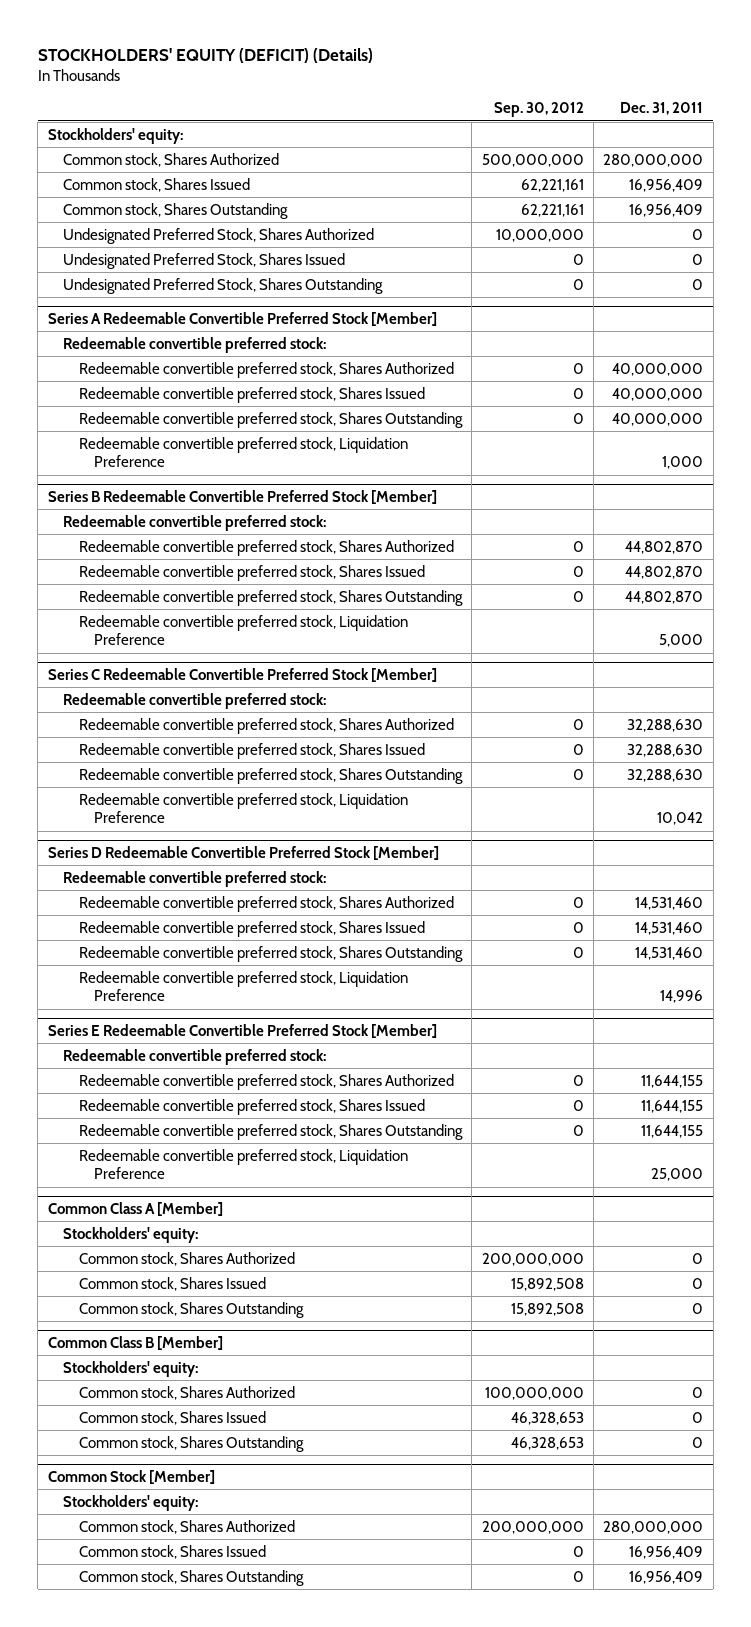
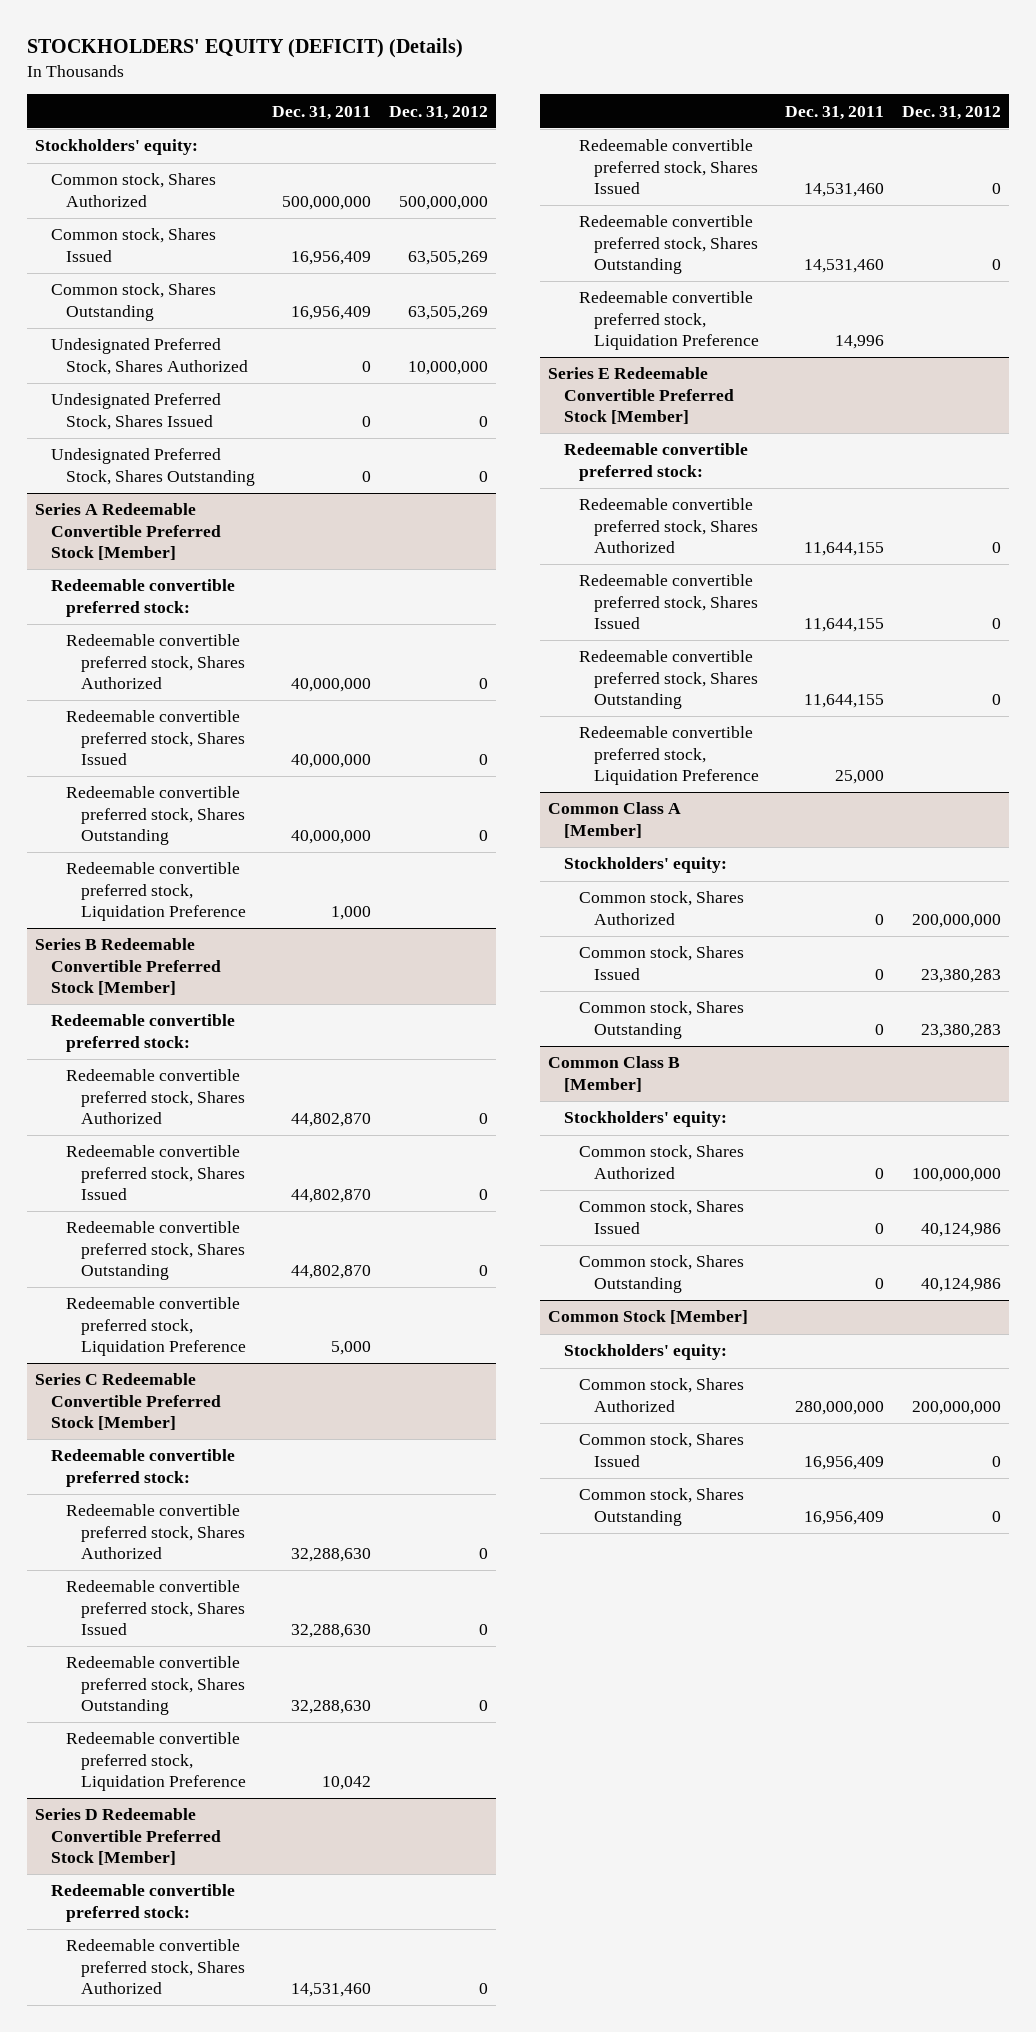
[493,102,584,118] Sep. 30, 2012 -> none
none -> [388,105,488,120] Dec. 31, 2012
[603,153,704,167] 280,000,000 -> [282,195,372,210] 500,000,000

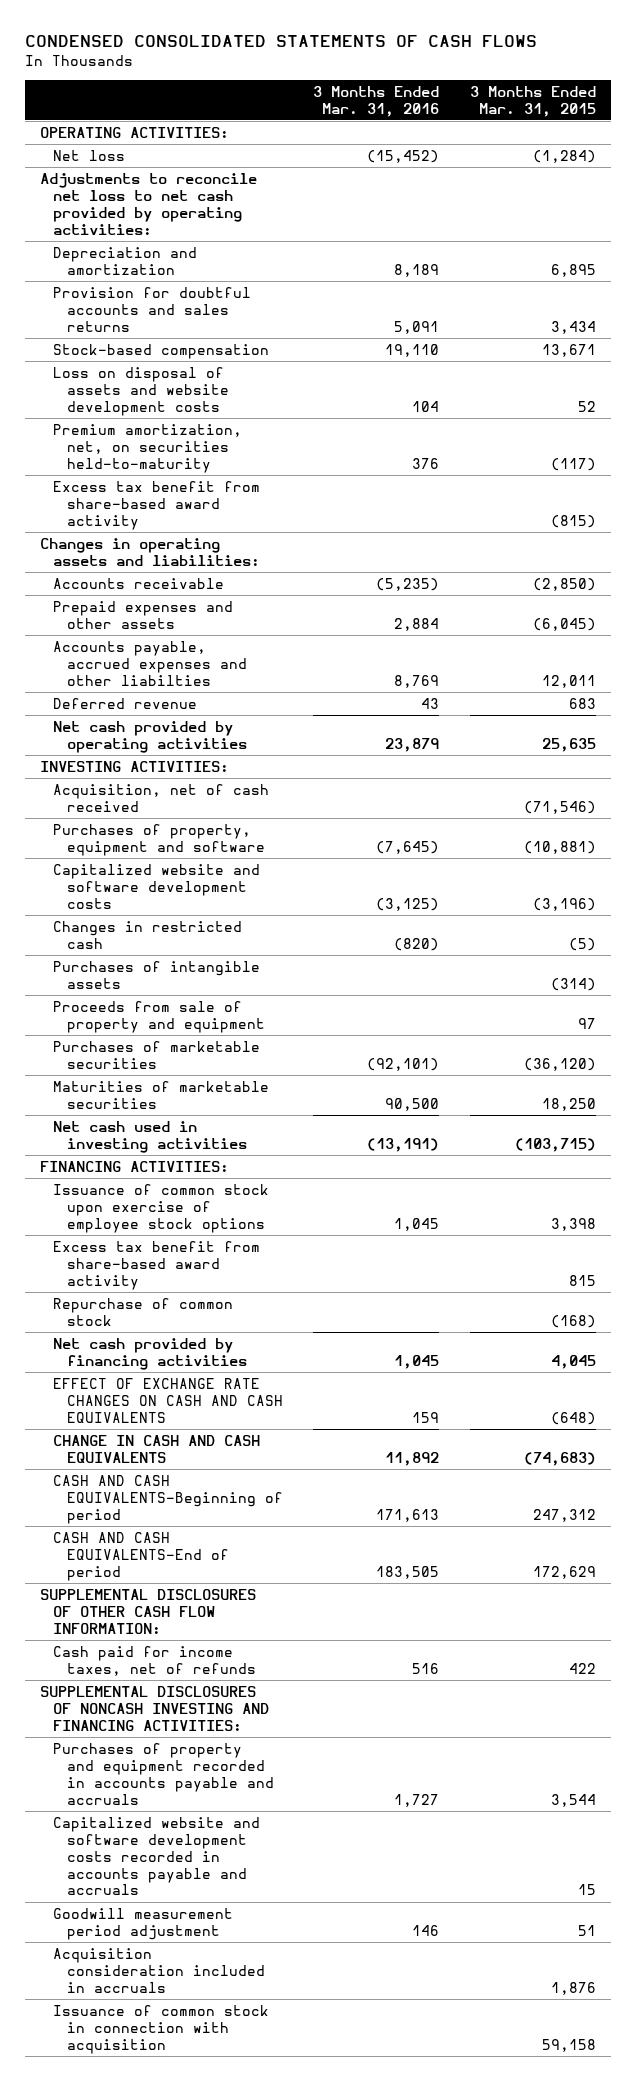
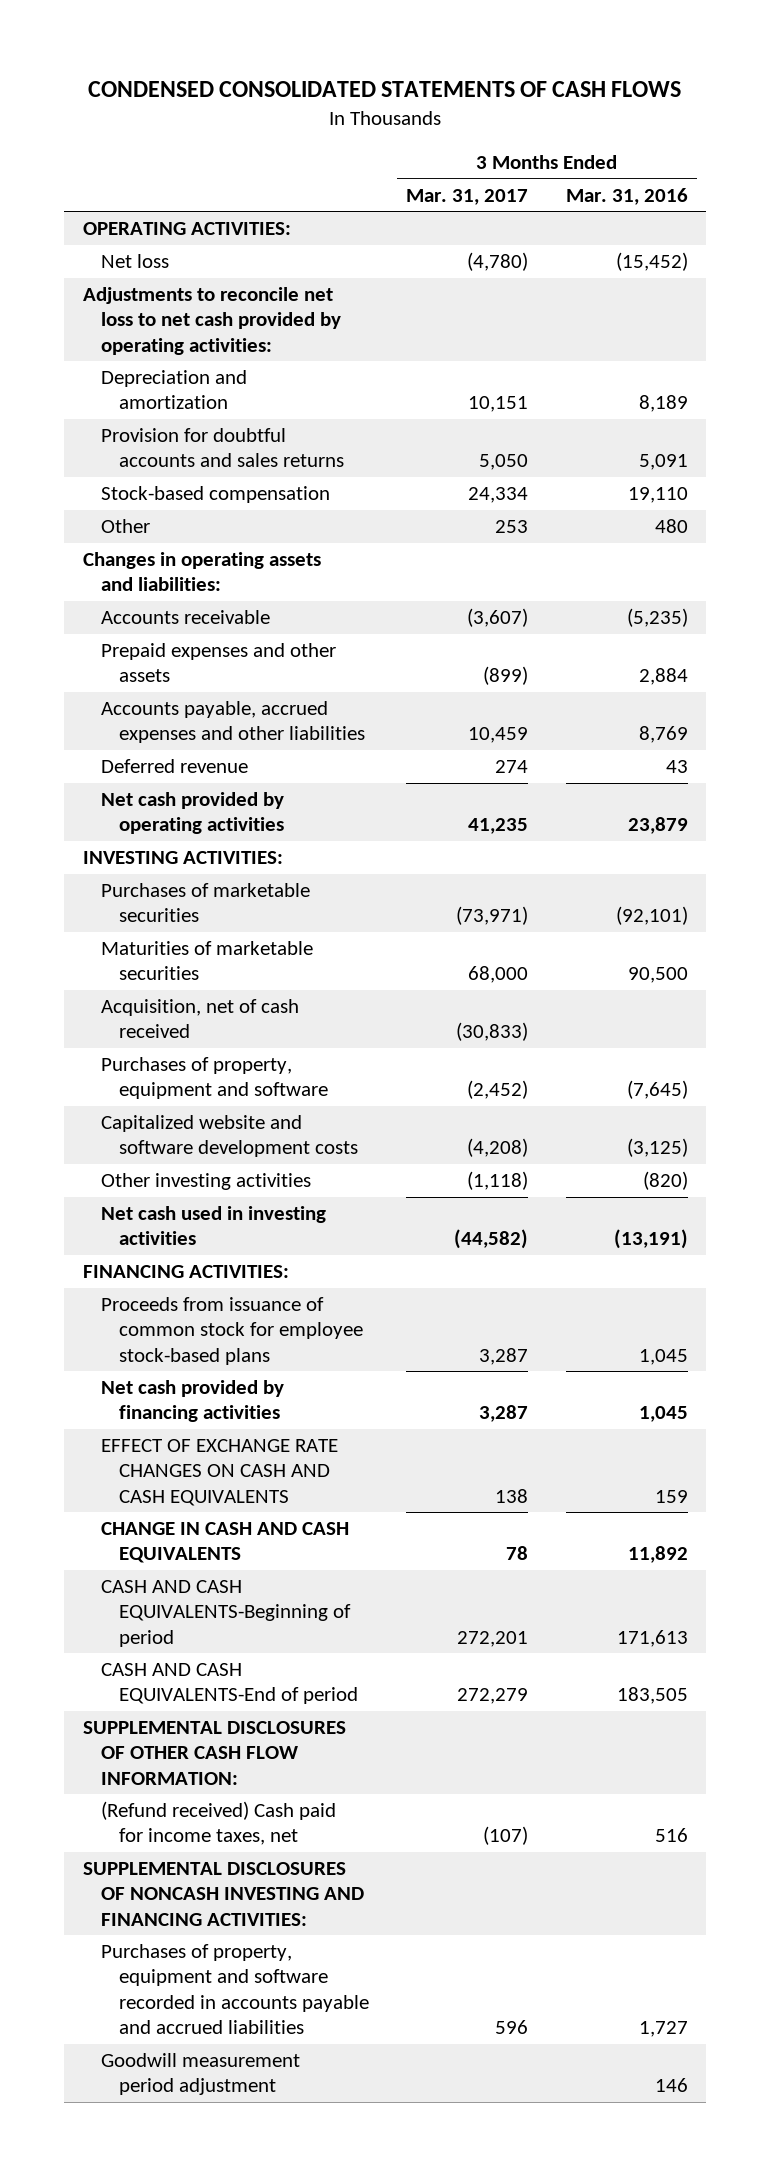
[470,85,597,117] 3 Months Ended Mar. 31, 2015 -> none
none -> [406,188,529,205] Mar. 31, 2017
[53,366,229,416] Loss on disposal of assets and website development costs -> none
[53,423,243,473] Premium amortization, net, on securities held-to-maturity -> none
[53,480,261,530] Excess tax benefit from share-based award activity -> none
none -> [100,519,150,534] Other
[53,640,247,686] Accounts payable, accrued expenses and other liabilties -> [100,701,366,744] Accounts payable, accrued expenses and other liabilities
[53,1040,261,1069] Purchases of marketable securities -> [100,883,310,923] Purchases of marketable securities
[53,1080,270,1109] Maturities of marketable securities -> [100,941,313,981] Maturities of marketable securities
[53,920,243,949] Changes in restricted cash -> none
[53,960,261,989] Purchases of intangible assets -> none
[53,1000,265,1033] Proceeds from sale of property and equipment -> none
none -> [100,1173,311,1191] Other investing activities
[53,1240,261,1290] Excess tax benefit from share-based award activity -> none
[53,1297,234,1326] Repurchase of common stock -> none
[53,1183,270,1233] Issuance of common stock upon exercise of employee stock options -> [100,1297,364,1365] Proceeds from issuance of common stock for employee stock-based plans
[53,1645,256,1676] Cash paid for income taxes, net of refunds -> [100,1801,336,1846] (Refund received) Cash paid for income taxes, net
[53,1816,261,1896] Capitalized website and software development costs recorded in accounts payable and accruals -> none
[53,1742,274,1805] Purchases of property and equipment recorded in accounts payable and accruals -> [100,1944,370,2035] Purchases of property, equipment and software recorded in accounts payable and accrued liabilities
[53,1947,265,1993] Acquisition consideration included in accruals -> none
[53,2004,270,2054] Issuance of common stock in connection with acquisition -> none

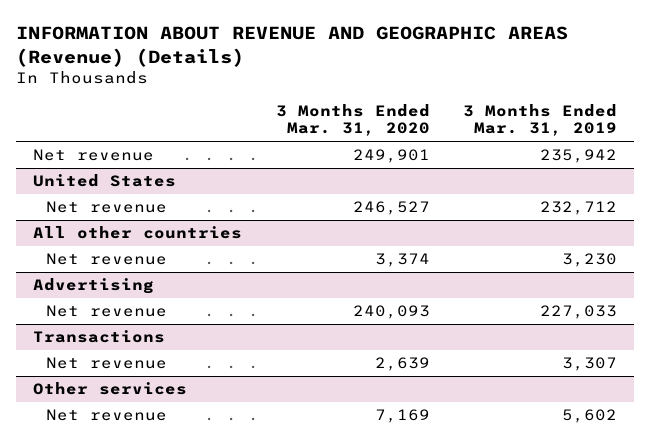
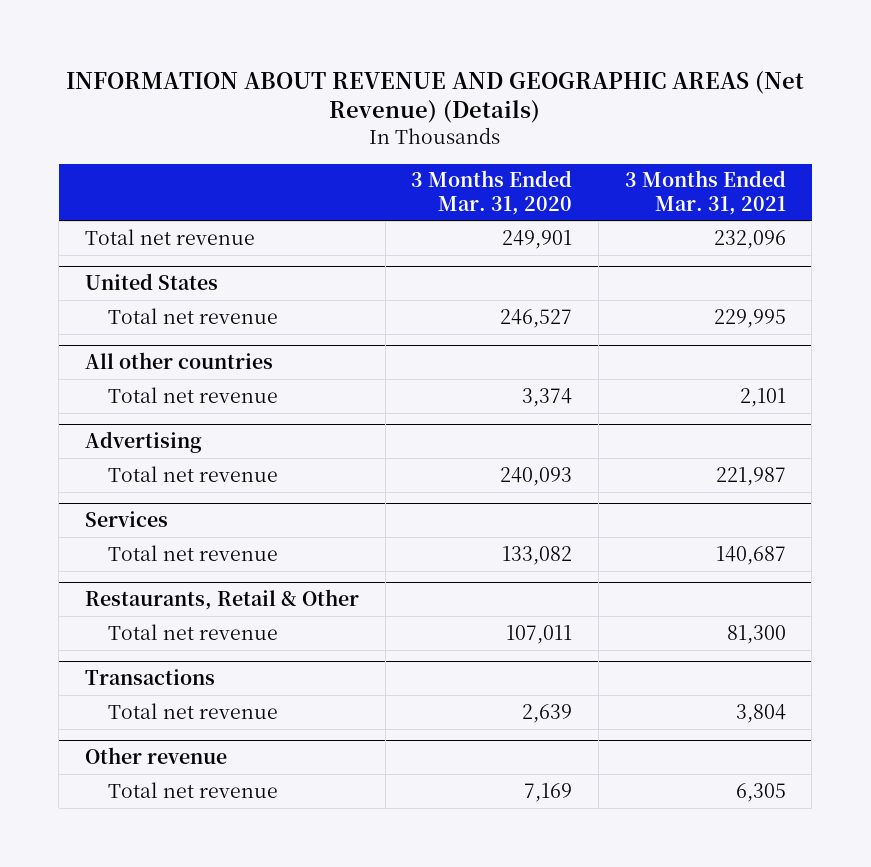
[16,26,569,67] INFORMATION ABOUT REVENUE AND GEOGRAPHIC AREAS (Revenue) (Details) -> [66,70,805,124] INFORMATION ABOUT REVENUE AND GEOGRAPHIC AREAS (Net Revenue) (Details)
[463,104,618,137] 3 Months Ended Mar. 31, 2019 -> none
none -> [624,170,786,215] 3 Months Ended Mar. 31, 2021
[32,149,154,162] Net revenue -> [84,228,255,245] Total net revenue
[45,201,167,214] Net revenue -> [108,307,279,324] Total net revenue
[45,253,167,266] Net revenue -> [108,386,279,403] Total net revenue
[45,305,167,318] Net revenue -> [108,465,279,482] Total net revenue
none -> [84,511,168,528] Services
none -> [108,544,279,561] Total net revenue
none -> [84,589,359,611] Restaurants, Retail & Other
none -> [108,623,279,640] Total net revenue
[32,382,187,396] Other services -> none
[45,357,167,370] Net revenue -> [108,702,279,719] Total net revenue
none -> [84,747,227,765] Other revenue
[45,409,167,422] Net revenue -> [108,781,279,798] Total net revenue

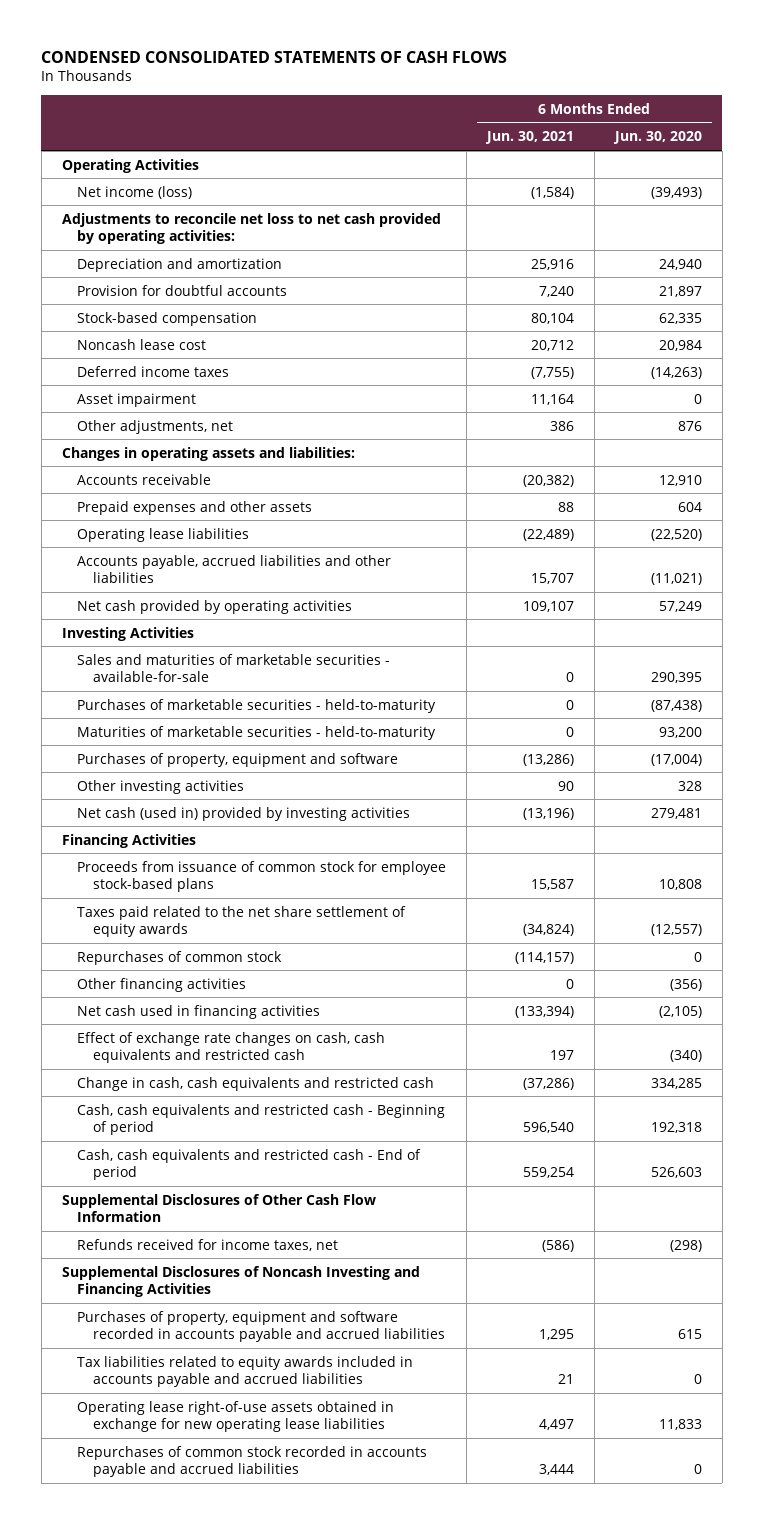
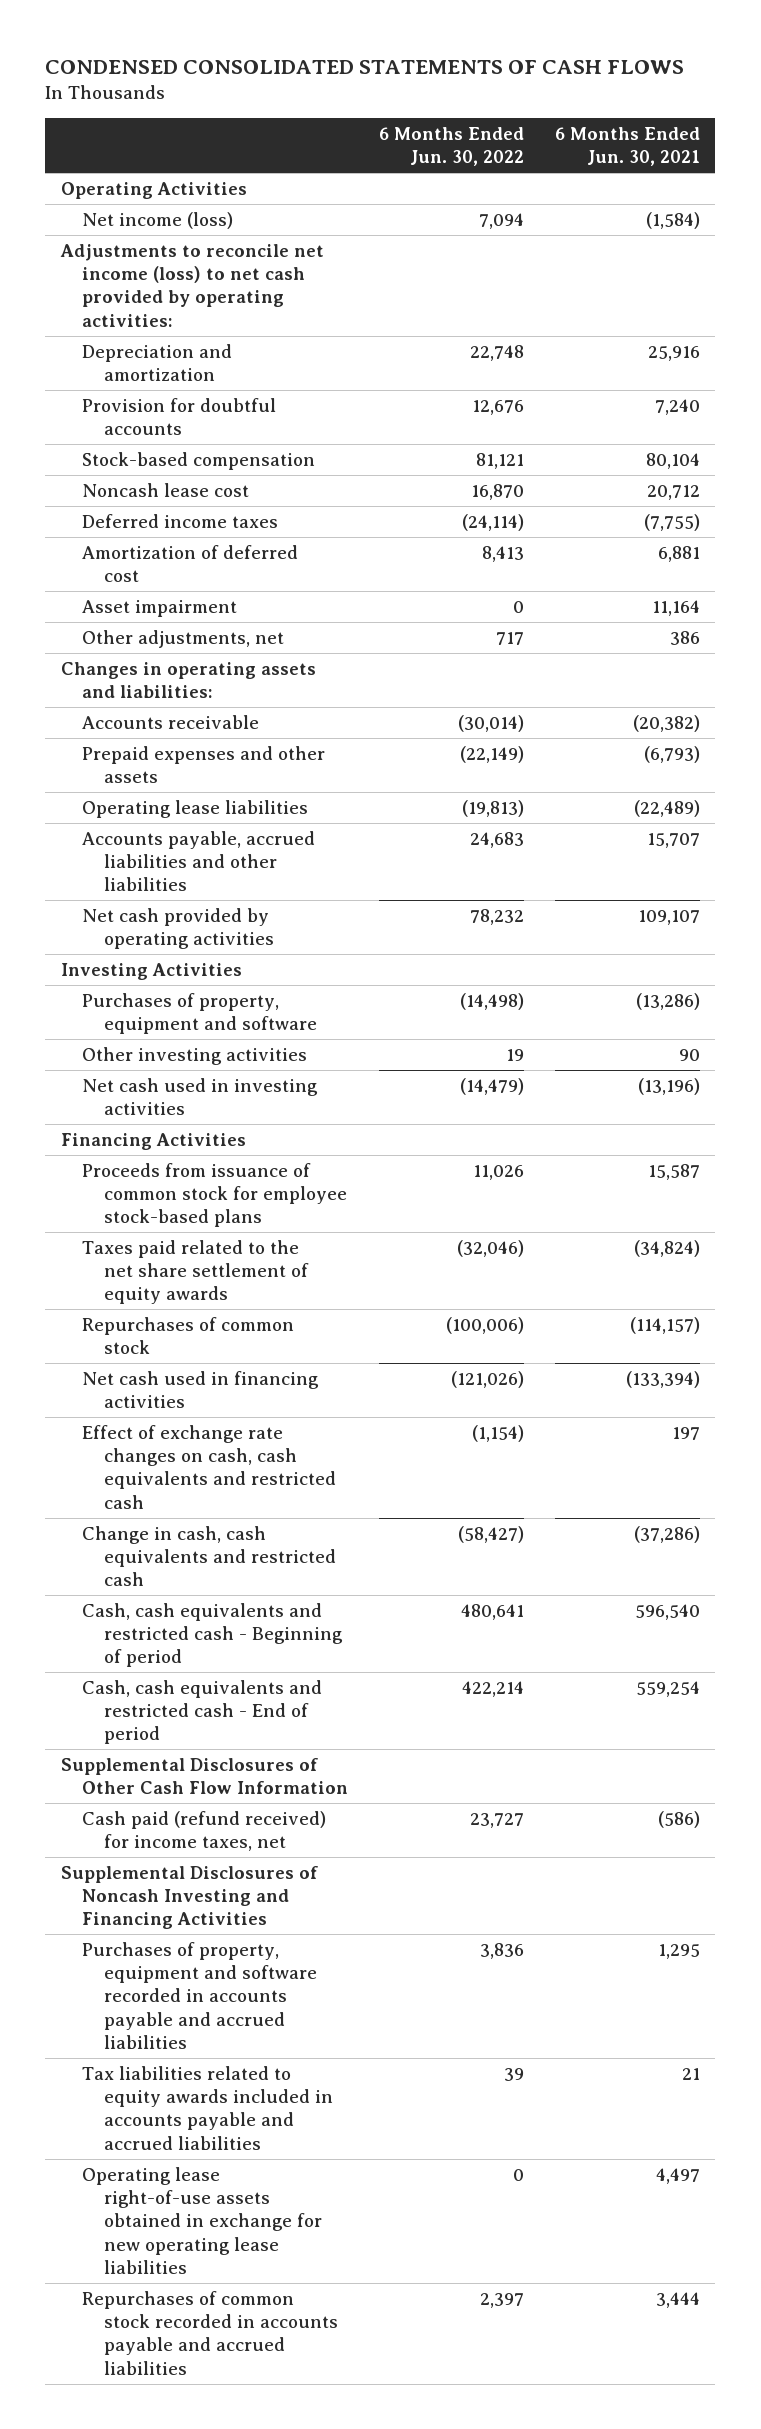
[612,131,702,145] Jun. 30, 2020 -> none
none -> [379,127,525,167] 6 Months Ended Jun. 30, 2022
[61,212,441,244] Adjustments to reconcile net loss to net cash provided by operating activities: -> [59,243,324,327] Adjustments to reconcile net income (loss) to net cash provided by operating activities:
none -> [82,544,299,583] Amortization of deferred cost
[557,501,574,512] 88 -> [643,745,700,763] (6,793)
[77,653,391,682] Sales and maturities of marketable securities - available-for-sale -> none
[77,698,437,713] Purchases of marketable securities - held-to-maturity -> none
[77,725,437,740] Maturities of marketable securities - held-to-maturity -> none
[77,806,411,821] Net cash (used in) provided by investing activities -> [82,1077,319,1116] Net cash used in investing activities
[77,977,247,992] Other financing activities -> none
[77,1238,339,1251] Refunds received for income taxes, net -> [82,1810,327,1852] Cash paid (refund received) for income taxes, net

